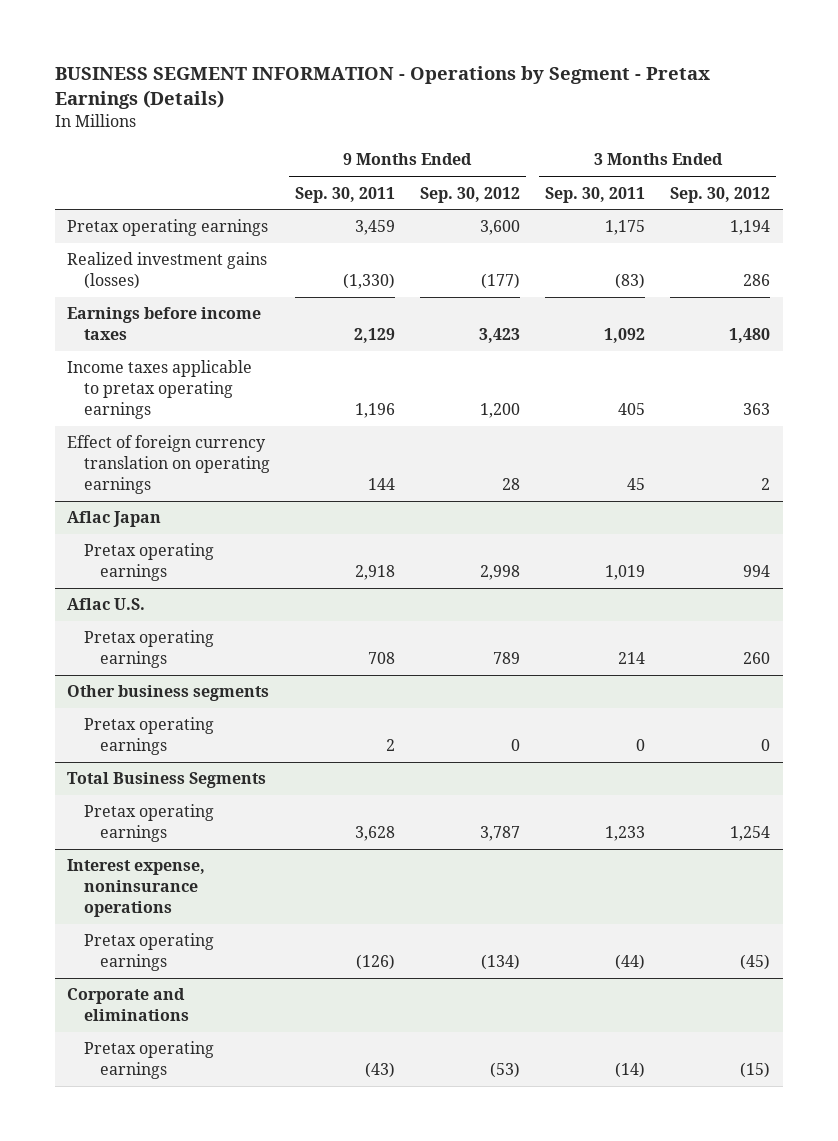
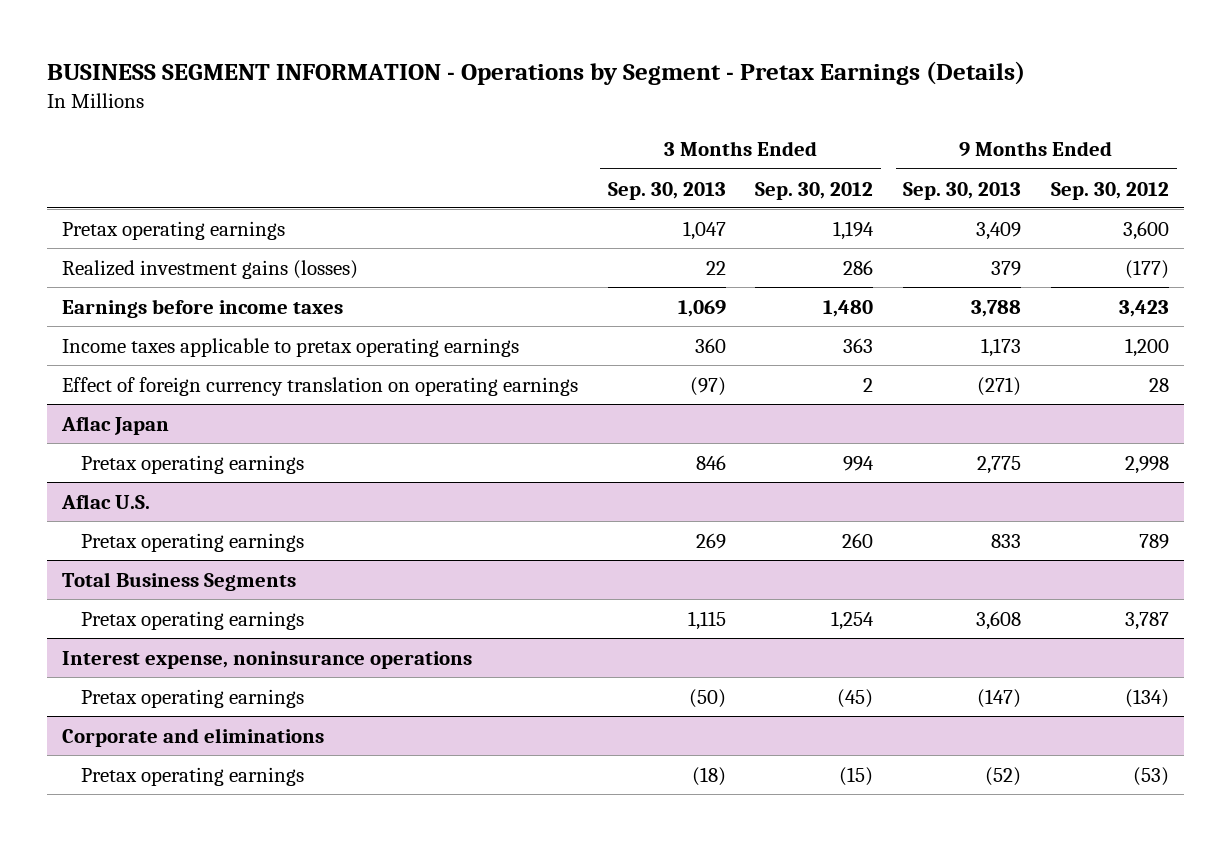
[294,186,395,203] Sep. 30, 2011 -> none
[545,186,646,203] Sep. 30, 2011 -> none
none -> [607,181,726,200] Sep. 30, 2013
none -> [903,181,1022,200] Sep. 30, 2013
[67,685,270,702] Other business segments -> none
[83,717,214,756] Pretax operating earnings -> none

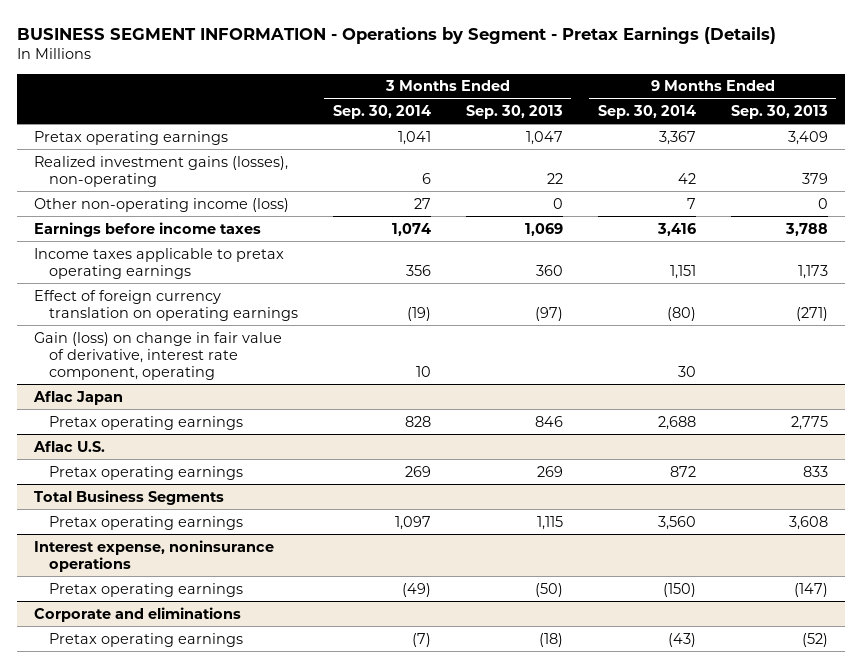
[755,181,874,200] Sep. 30, 2012 -> none
[1051,181,1170,200] Sep. 30, 2012 -> none
none -> [332,105,431,120] Sep. 30, 2014
none -> [597,105,696,120] Sep. 30, 2014
[61,259,358,279] Realized investment gains (losses) -> [34,155,289,187] Realized investment gains (losses), non-operating
none -> [34,197,290,212] Other non-operating income (loss)
none -> [34,331,283,380] Gain (loss) on change in fair value of derivative, interest rate component, operating

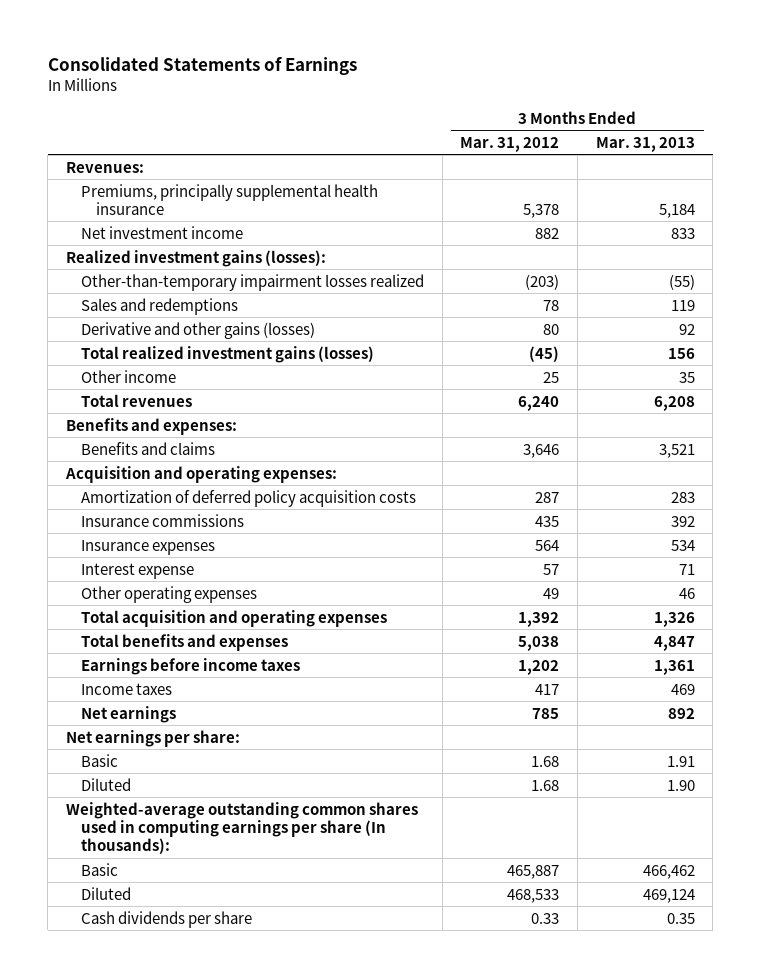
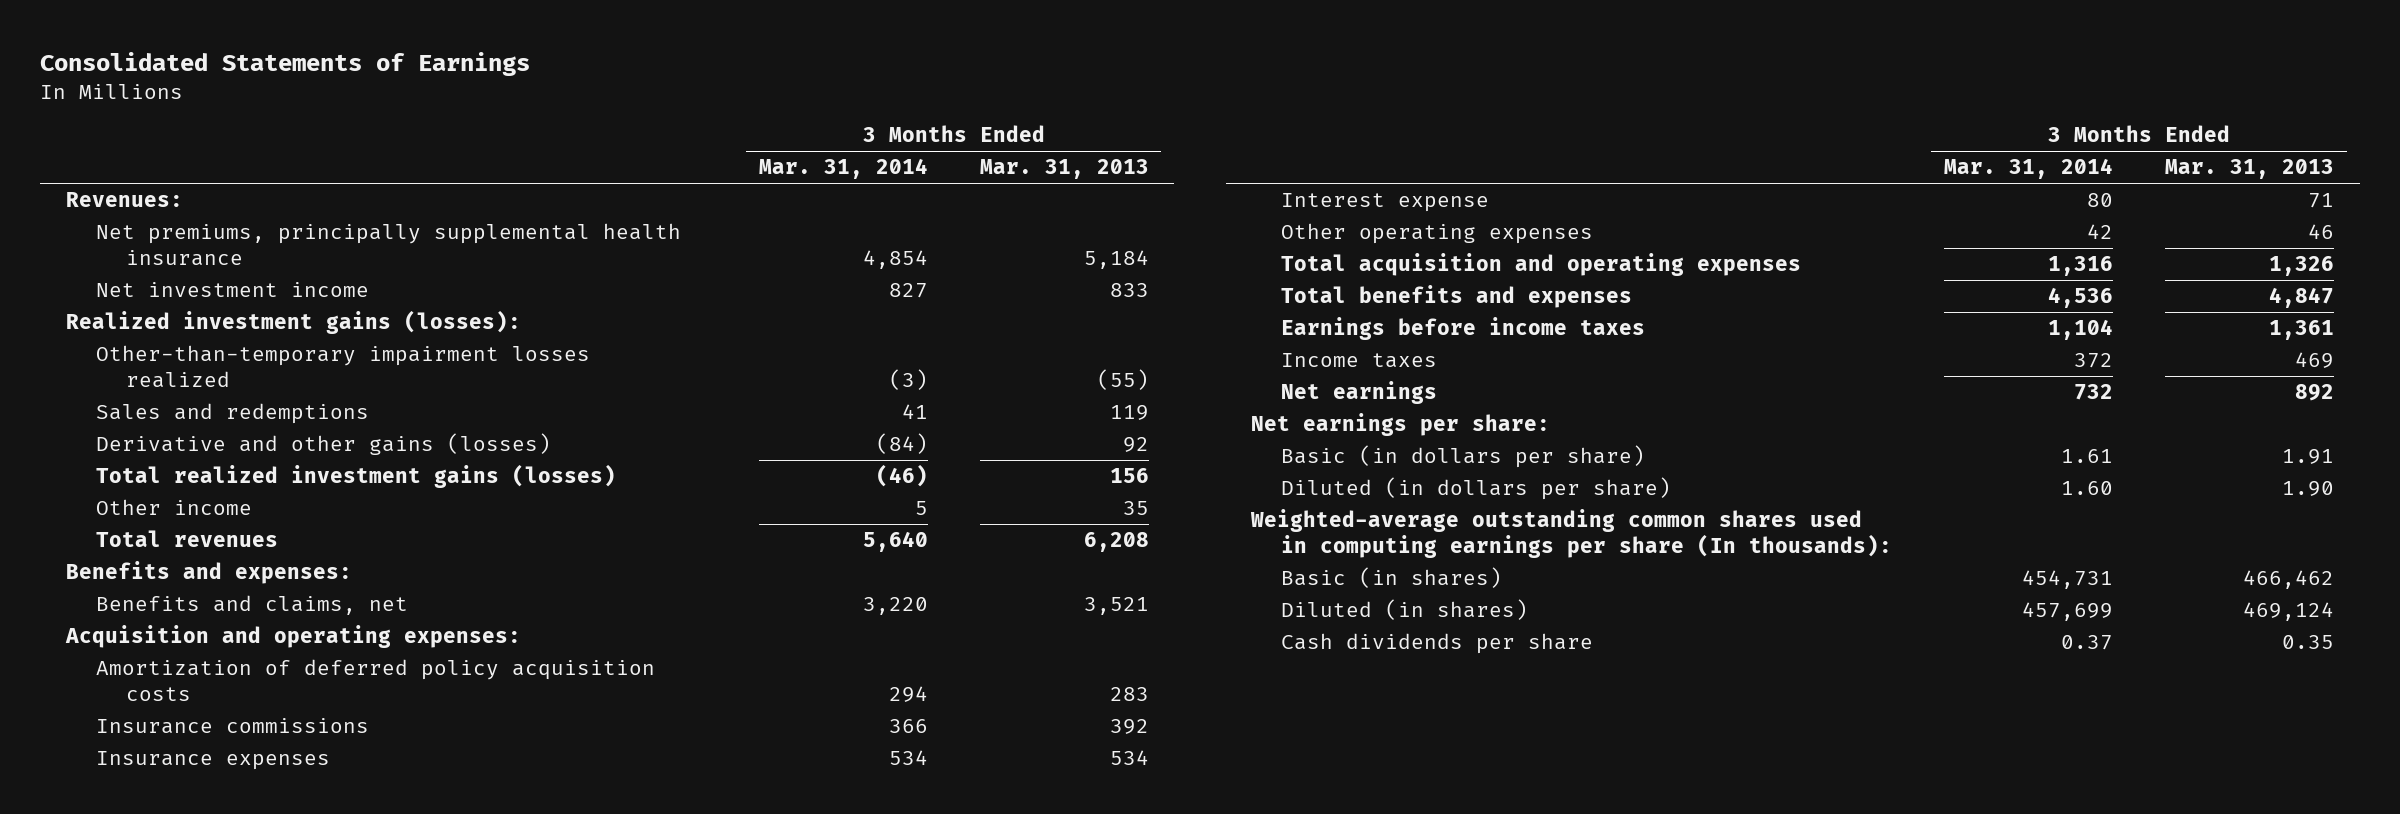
[460,136,560,152] Mar. 31, 2012 -> none
none -> [758,158,928,180] Mar. 31, 2014
[80,183,378,215] Premiums, principally supplemental health insurance -> [95,223,681,267] Net premiums, principally supplemental health insurance
[80,441,215,455] Benefits and claims -> [95,595,408,616] Benefits and claims, net
[80,753,118,767] Basic -> [1281,445,1646,469] Basic (in dollars per share)
[80,777,131,791] Diluted -> [1281,477,1672,501] Diluted (in dollars per share)
[80,862,118,876] Basic -> [1281,567,1503,589] Basic (in shares)
[80,886,131,900] Diluted -> [1281,599,1529,621] Diluted (in shares)

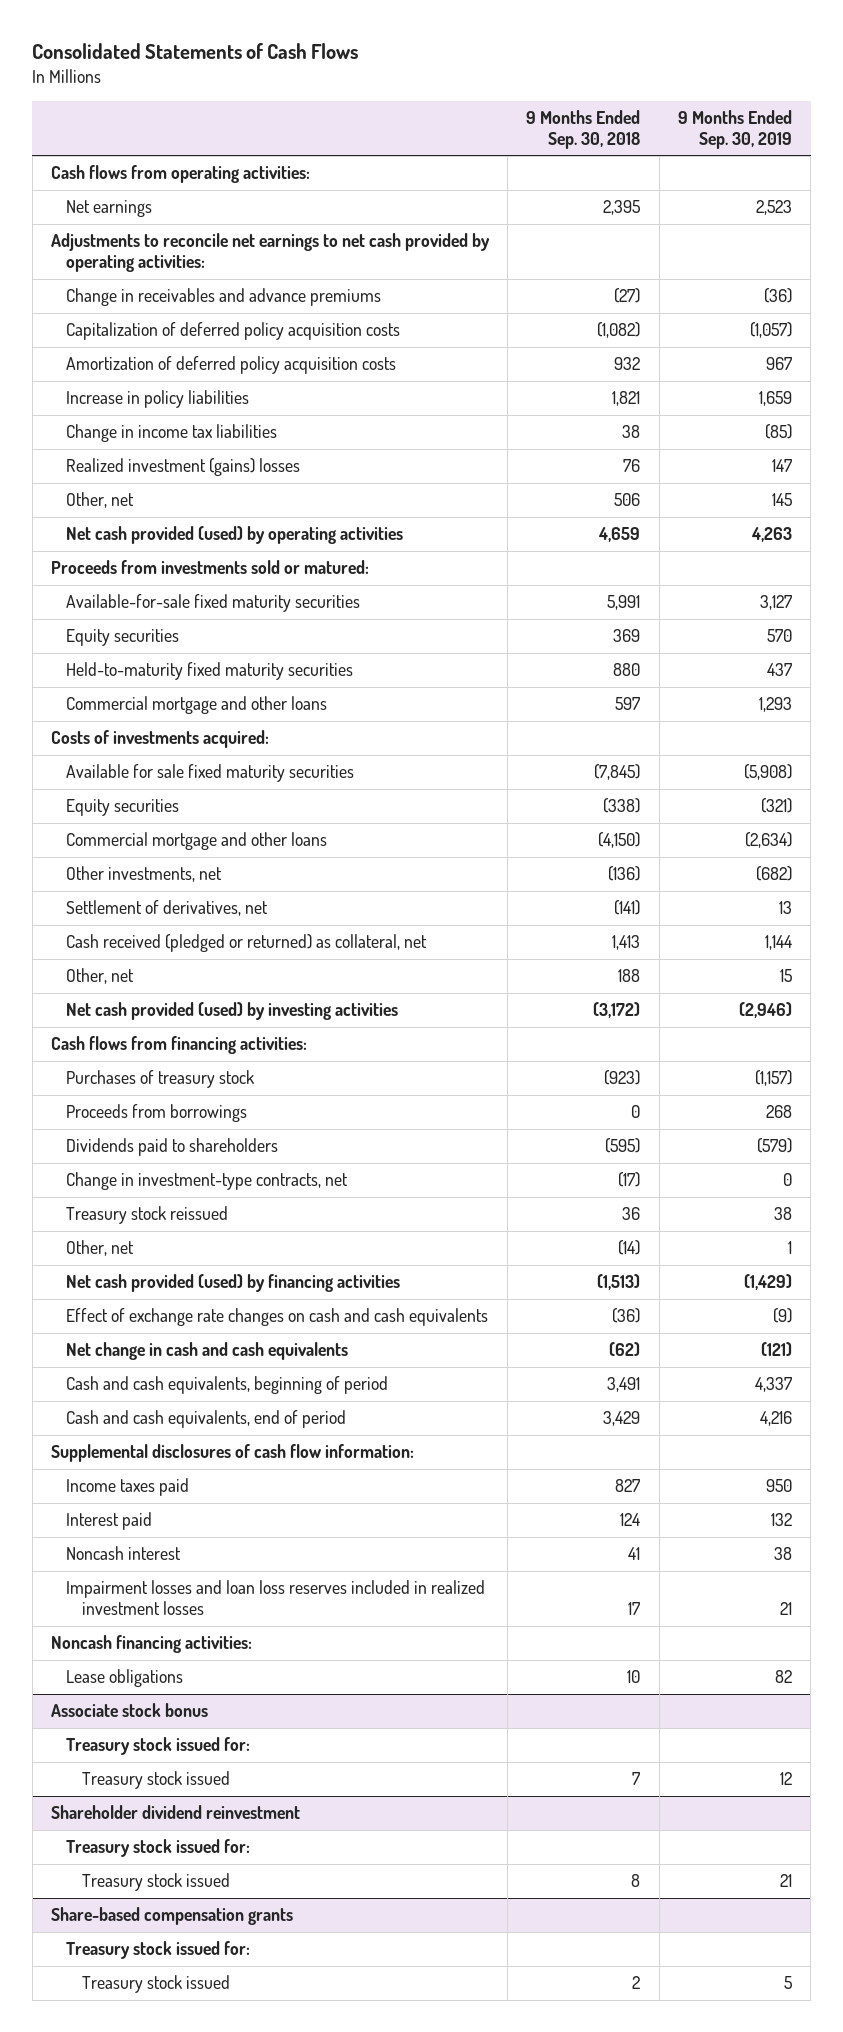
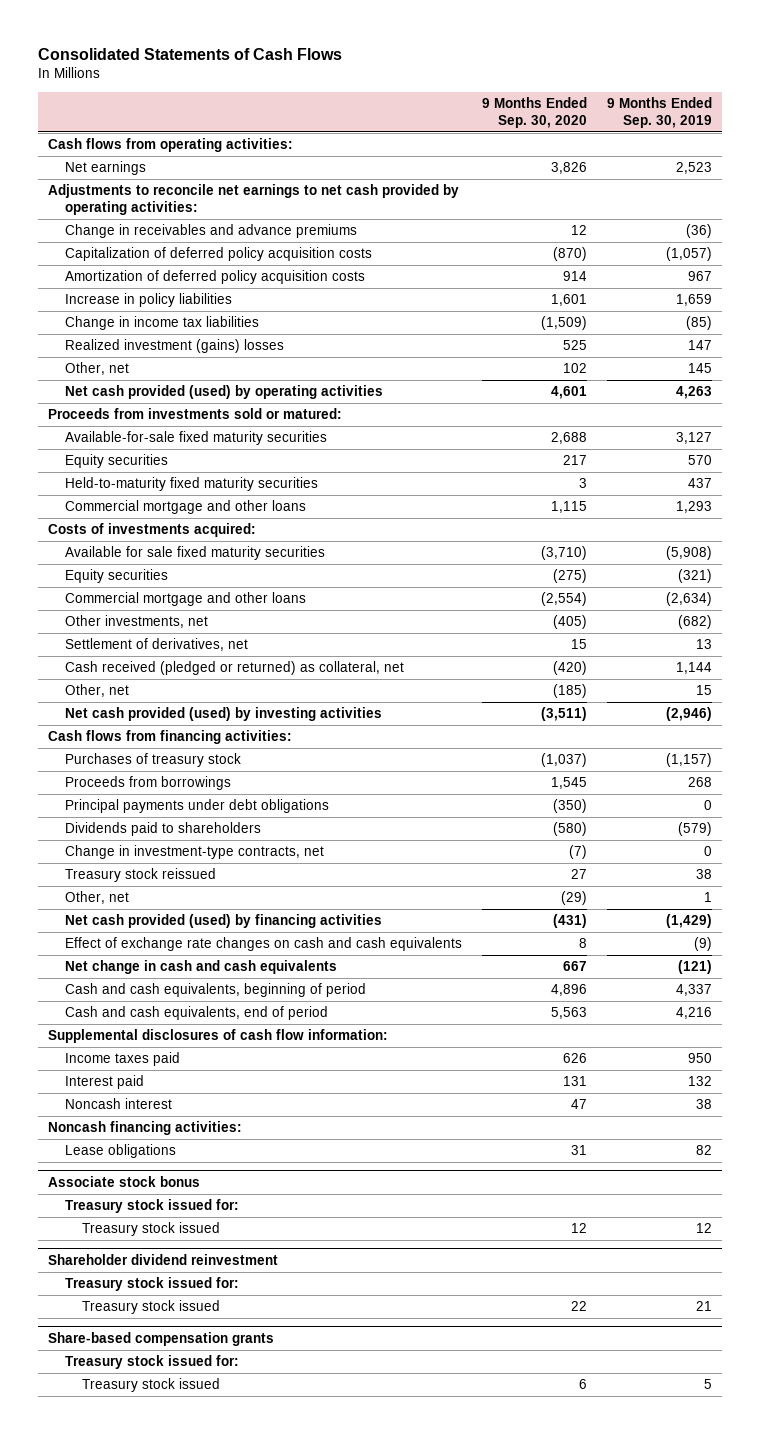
[526,110,641,150] 9 Months Ended Sep. 30, 2018 -> none
none -> [482,97,588,128] 9 Months Ended Sep. 30, 2020
none -> [65,799,330,814] Principal payments under debt obligations
[66,1580,486,1616] Impairment losses and loan loss reserves included in realized investment losses -> none

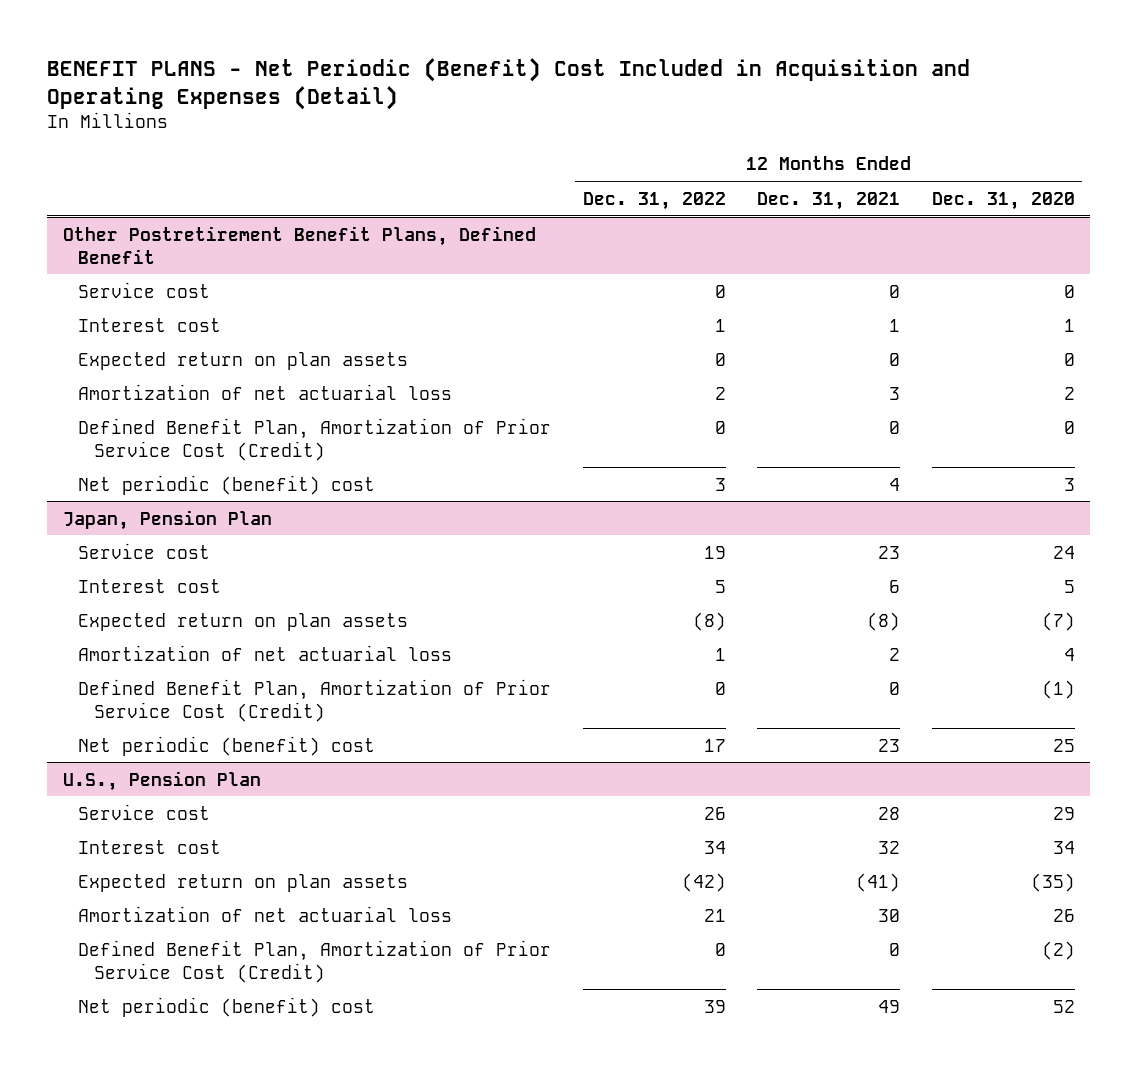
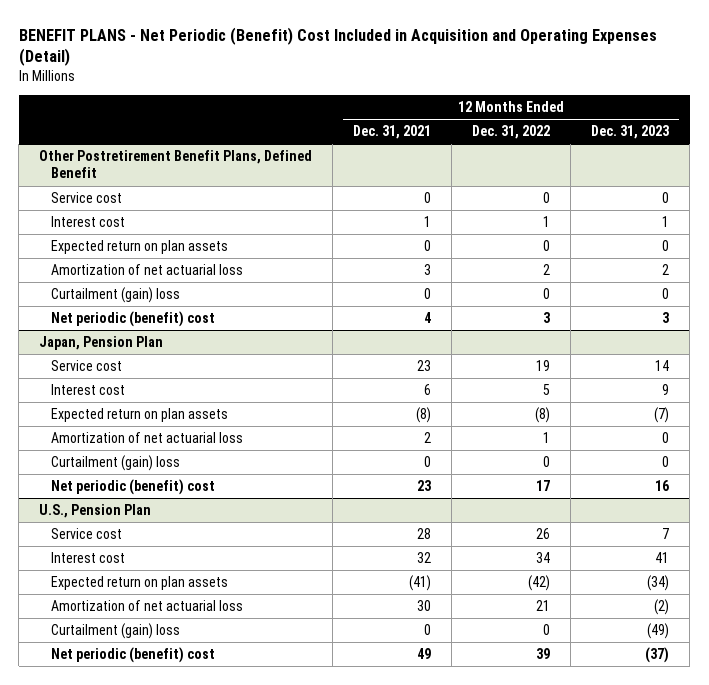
[931,191,1075,210] Dec. 31, 2020 -> none
none -> [591,125,670,140] Dec. 31, 2023
[78,417,552,461] Defined Benefit Plan, Amortization of Prior Service Cost (Credit) -> none
none -> [51,287,181,304] Curtailment (gain) loss
[78,678,552,722] Defined Benefit Plan, Amortization of Prior Service Cost (Credit) -> none
none -> [51,455,181,472] Curtailment (gain) loss
[78,939,552,983] Defined Benefit Plan, Amortization of Prior Service Cost (Credit) -> none
none -> [51,623,181,640] Curtailment (gain) loss

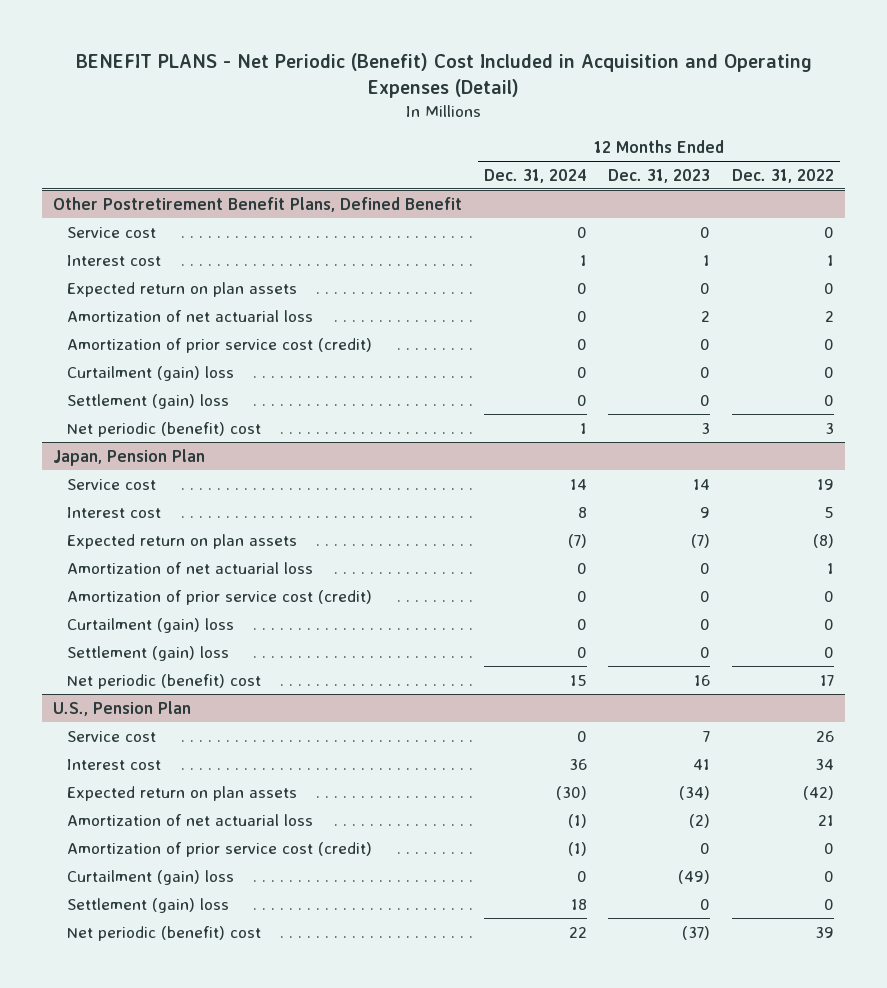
[353,125,432,140] Dec. 31, 2021 -> none
none -> [483,168,587,183] Dec. 31, 2024
none -> [67,337,373,353] Amortization of prior service cost (credit)
none -> [67,393,230,409] Settlement (gain) loss
none -> [67,589,373,605] Amortization of prior service cost (credit)
none -> [67,645,230,661] Settlement (gain) loss
none -> [67,841,373,857] Amortization of prior service cost (credit)
none -> [67,897,230,913] Settlement (gain) loss

